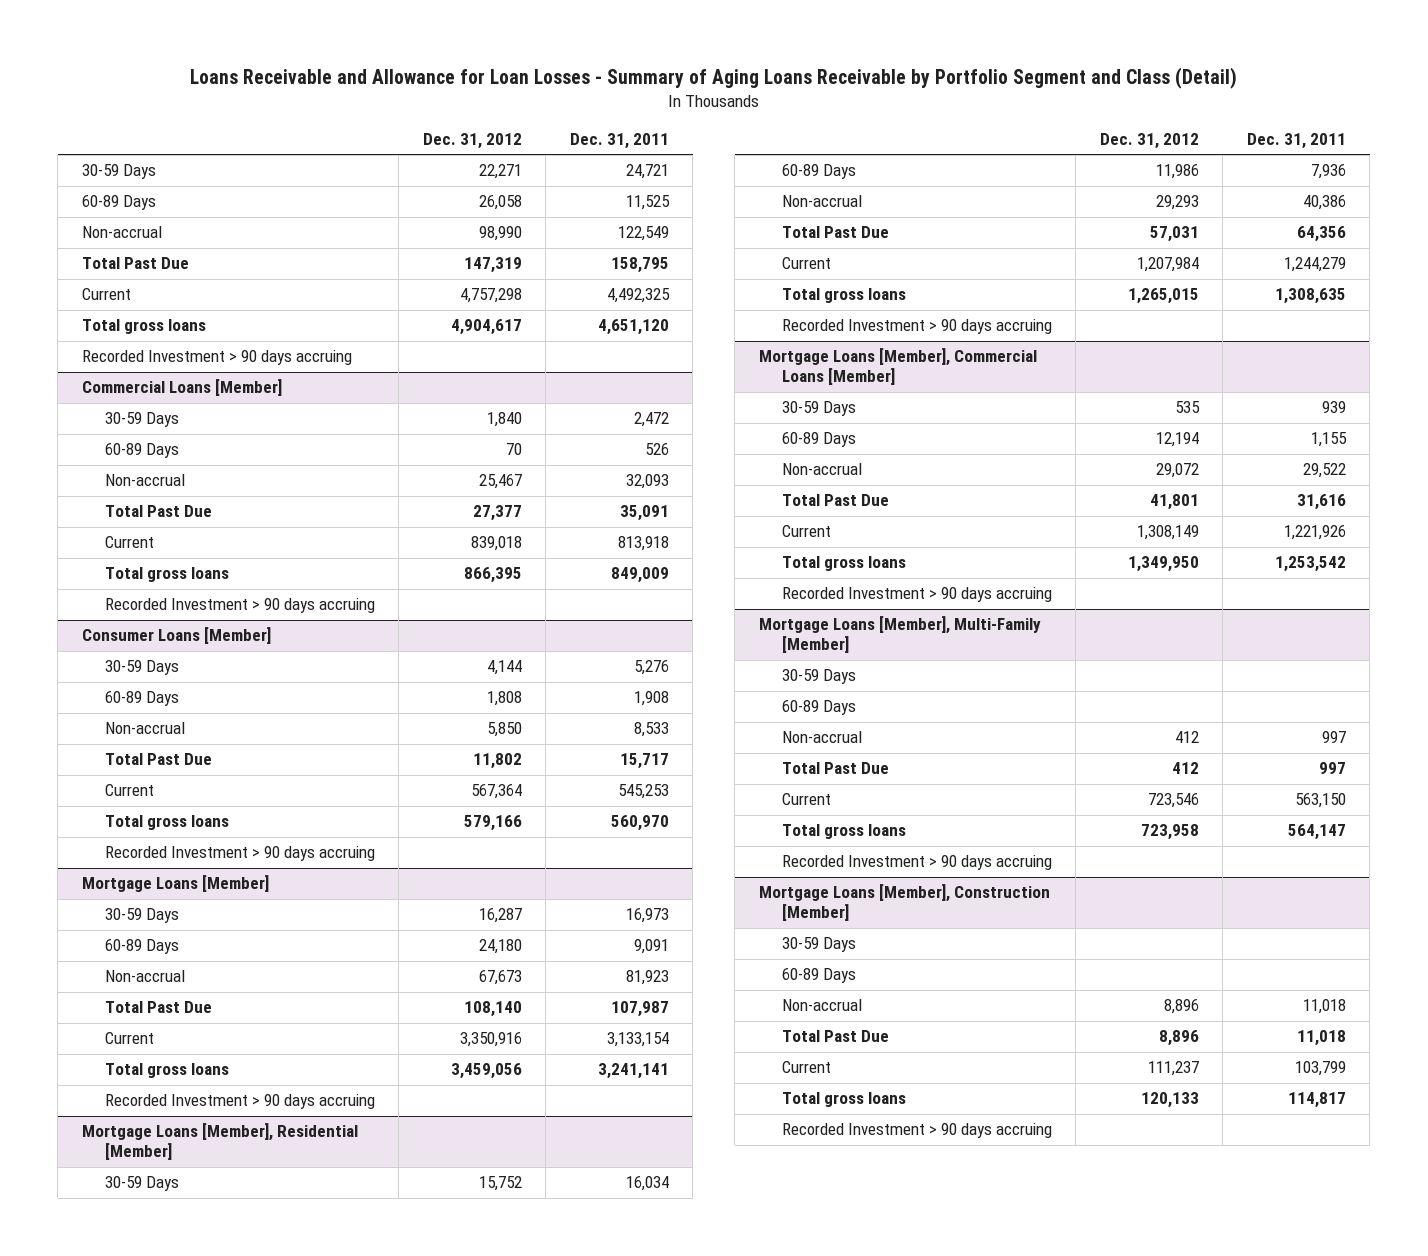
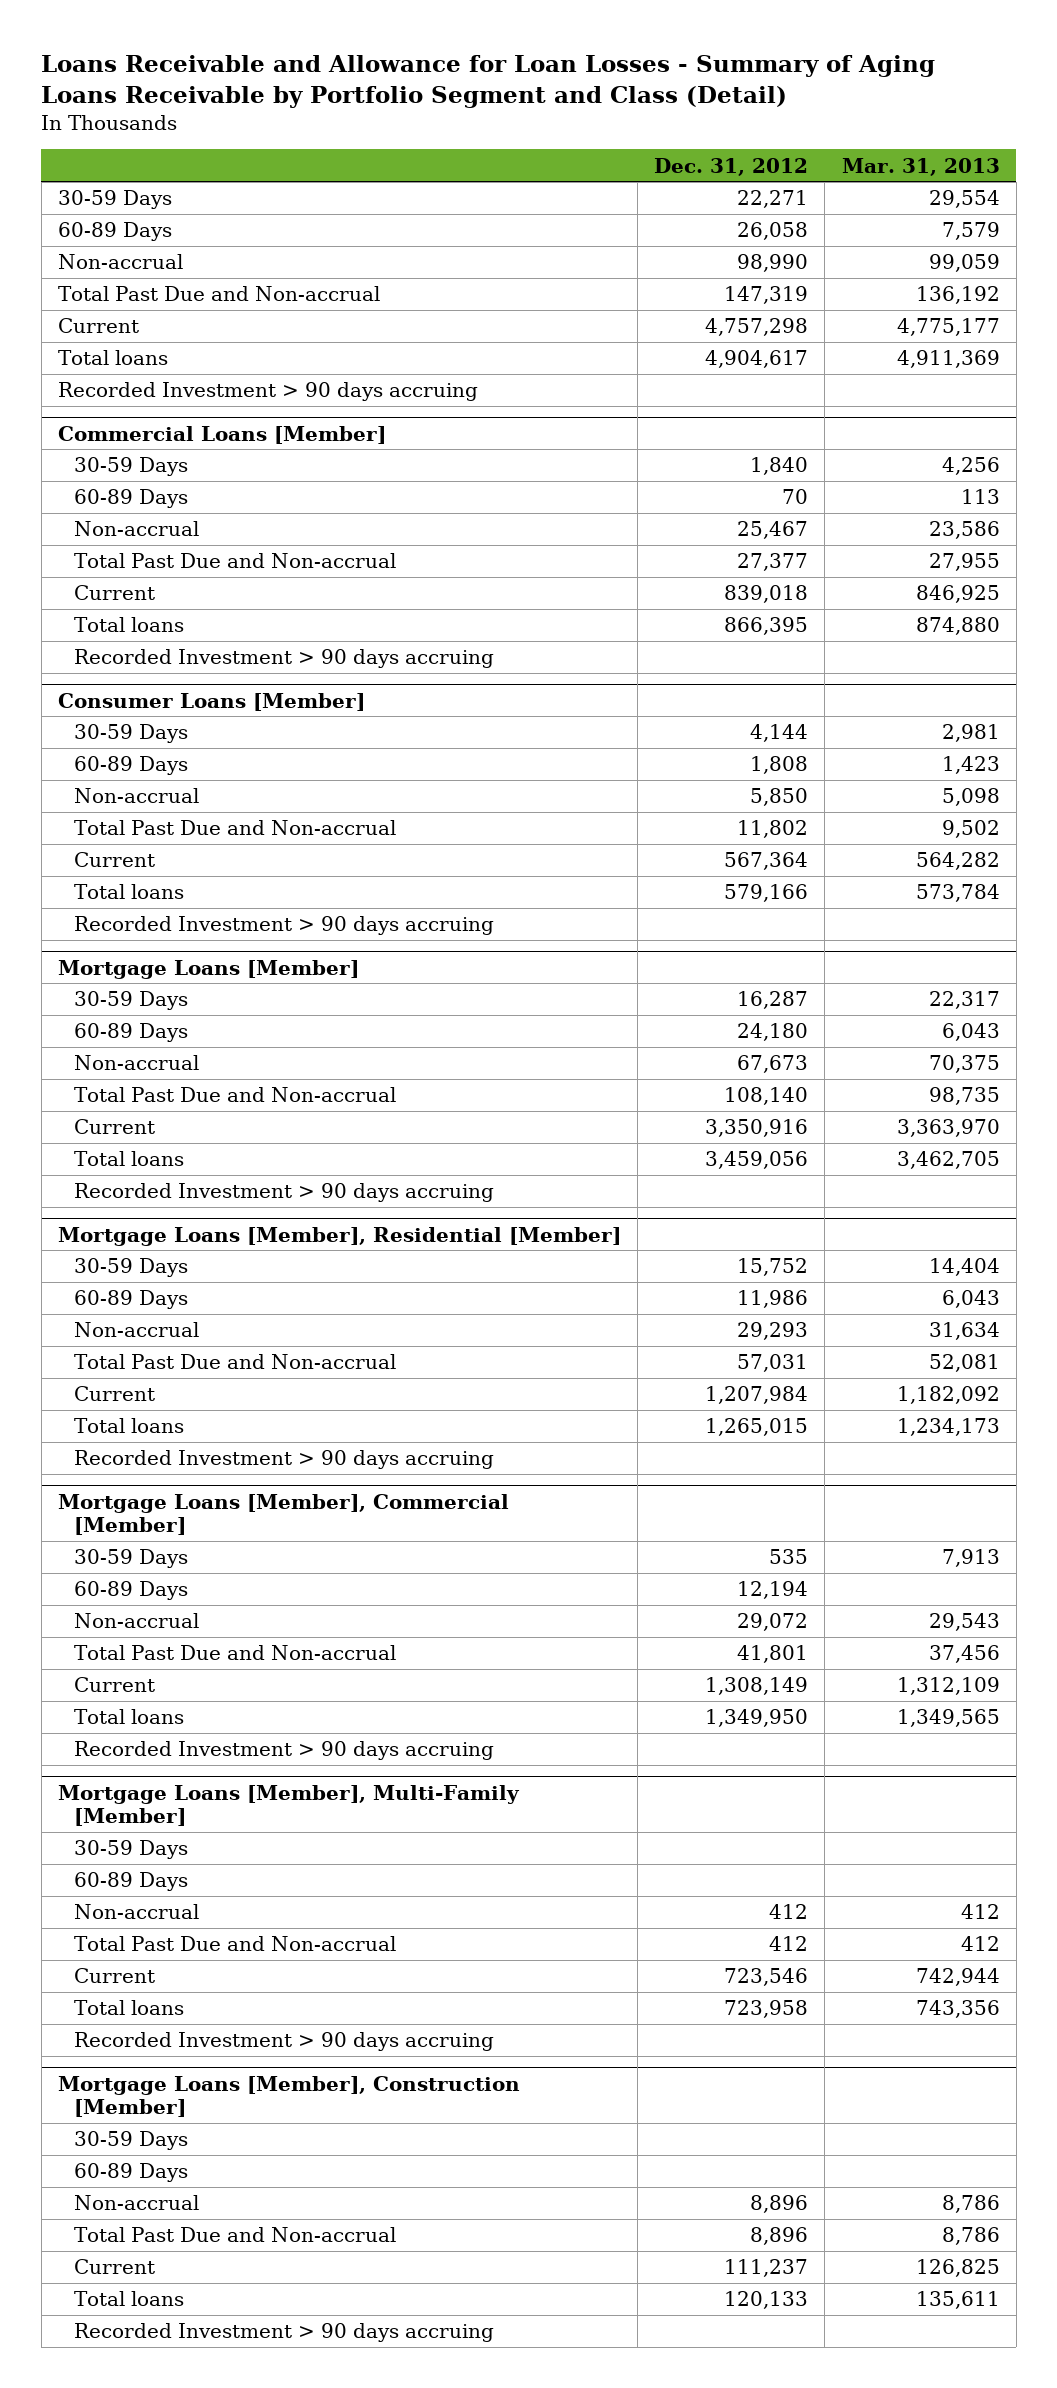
[569,132,669,149] Dec. 31, 2011 -> none
none -> [841,157,1000,176] Mar. 31, 2013
[81,257,189,270] Total Past Due -> [57,286,380,302] Total Past Due and Non-accrual
[81,319,206,335] Total gross loans -> [57,350,168,366] Total loans
[104,505,212,518] Total Past Due -> [73,553,396,569] Total Past Due and Non-accrual
[104,567,229,583] Total gross loans -> [73,617,184,633] Total loans
[104,753,212,766] Total Past Due -> [73,820,396,836] Total Past Due and Non-accrual
[104,815,229,831] Total gross loans -> [73,884,184,900] Total loans
[104,1001,212,1014] Total Past Due -> [73,1087,396,1103] Total Past Due and Non-accrual
[104,1063,229,1079] Total gross loans -> [73,1151,184,1167] Total loans
[781,226,889,239] Total Past Due -> [73,1354,396,1370] Total Past Due and Non-accrual
[781,288,906,304] Total gross loans -> [73,1418,184,1434] Total loans
[758,348,1037,386] Mortgage Loans [Member], Commercial Loans [Member] -> [57,1493,509,1536] Mortgage Loans [Member], Commercial [Member]
[781,494,889,507] Total Past Due -> [73,1645,396,1661] Total Past Due and Non-accrual
[781,556,906,572] Total gross loans -> [73,1709,184,1725] Total loans
[781,762,889,775] Total Past Due -> [73,1936,396,1952] Total Past Due and Non-accrual
[781,824,906,840] Total gross loans -> [73,2000,184,2016] Total loans
[781,1030,889,1043] Total Past Due -> [73,2227,396,2243] Total Past Due and Non-accrual
[781,1092,906,1108] Total gross loans -> [73,2291,184,2307] Total loans

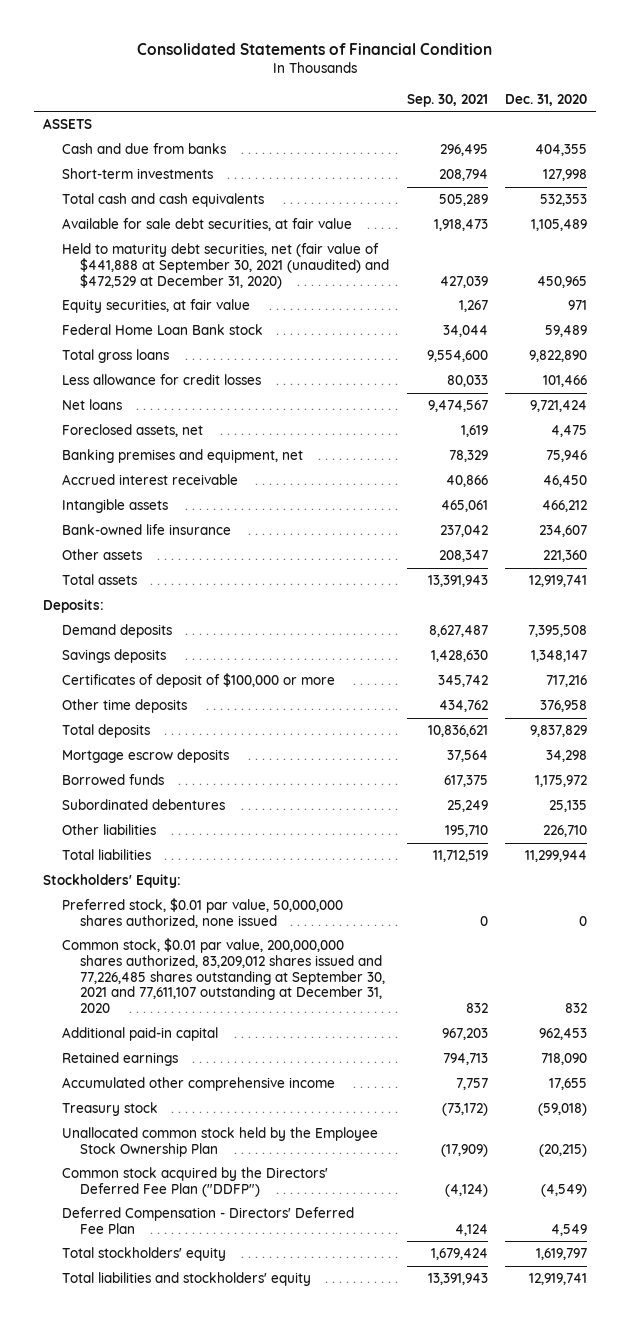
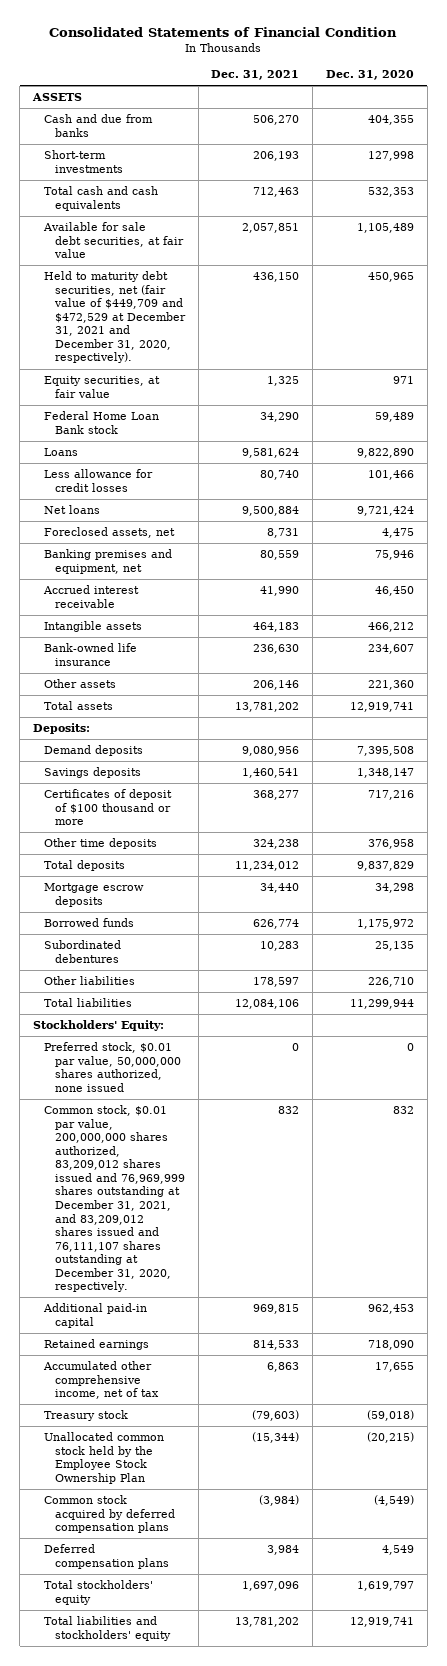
[406,94,488,108] Sep. 30, 2021 -> none
none -> [211,70,300,81] Dec. 31, 2021
[61,243,390,289] Held to maturity debt securities, net (fair value of $441,888 at September 30, 2021 (unaudited) and $472,529 at December 31, 2020) -> [43,271,186,364] Held to maturity debt securities, net (fair value of $449,709 and $472,529 at December 31, 2021 and December 31, 2020, respectively).
[61,349,169,364] Total gross loans -> [43,448,78,457] Loans
[61,673,335,689] Certificates of deposit of $100,000 or more -> [43,789,172,826] Certificates of deposit of $100 thousand or more
[61,938,386,1014] Common stock, $0.01 par value, 200,000,000 shares authorized, 83,209,012 shares issued and 77,226,485 shares outstanding at September 30, 2021 and 77,611,107 outstanding at December 31, 2020 -> [43,1105,185,1293] Common stock, $0.01 par value, 200,000,000 shares authorized, 83,209,012 shares issued and 76,969,999 shares outstanding at December 31, 2021, and 83,209,012 shares issued and 76,111,107 shares outstanding at December 31, 2020, respectively.
[61,1077,335,1092] Accumulated other comprehensive income -> [42,1361,159,1400] Accumulated other comprehensive income, net of tax
[61,1167,328,1197] Common stock acquired by the Directors' Deferred Fee Plan ("DDFP") -> [43,1495,175,1534] Common stock acquired by deferred compensation plans
[61,1207,354,1234] Deferred Compensation - Directors' Deferred Fee Plan -> [43,1544,169,1569] Deferred compensation plans

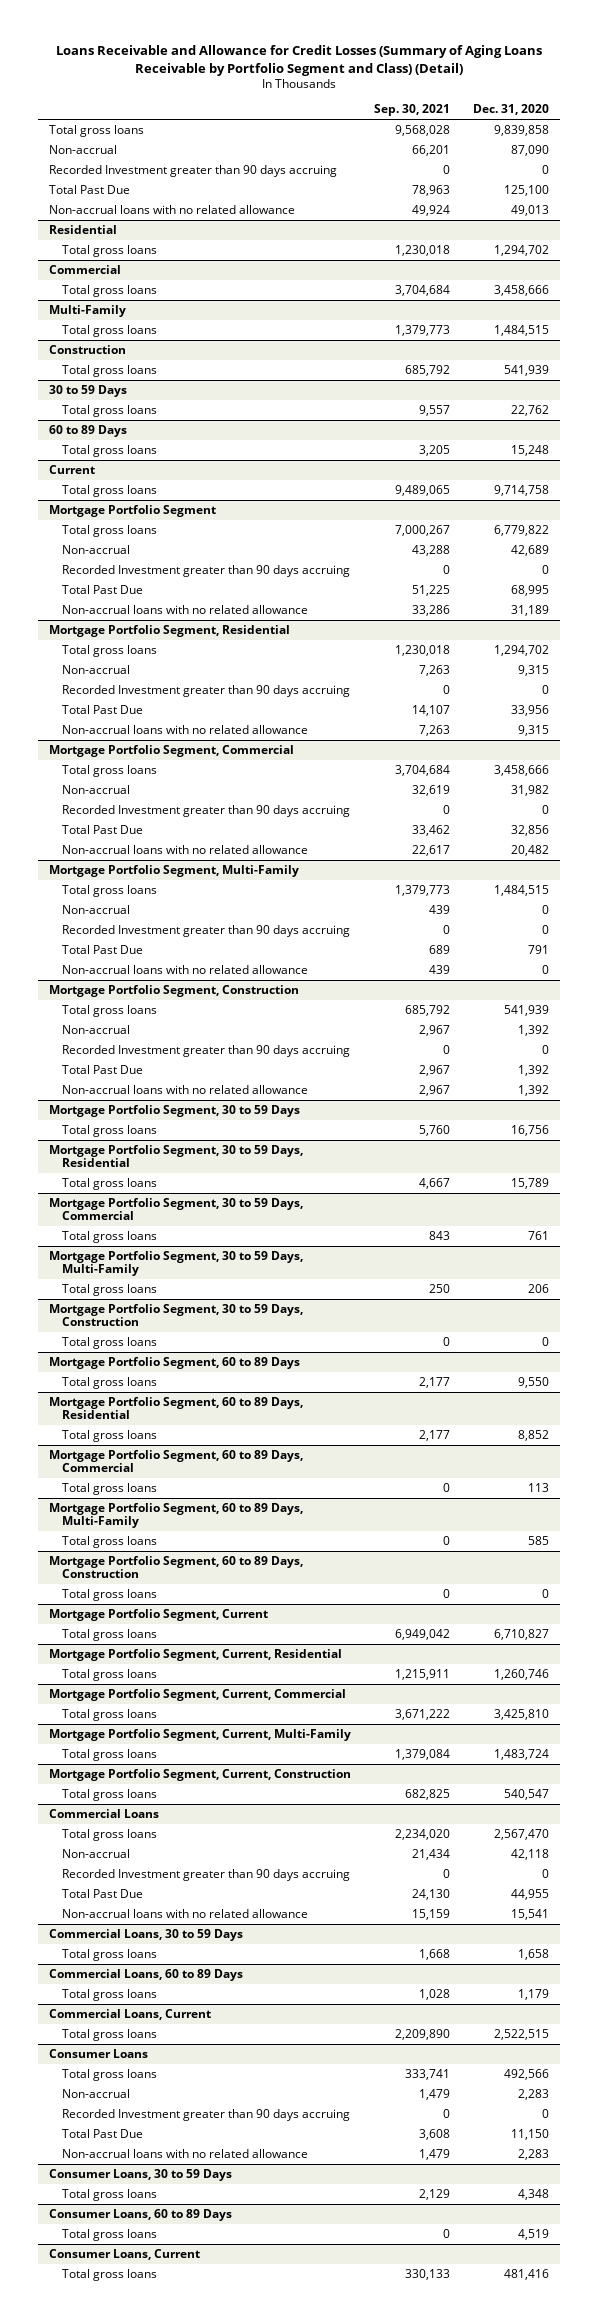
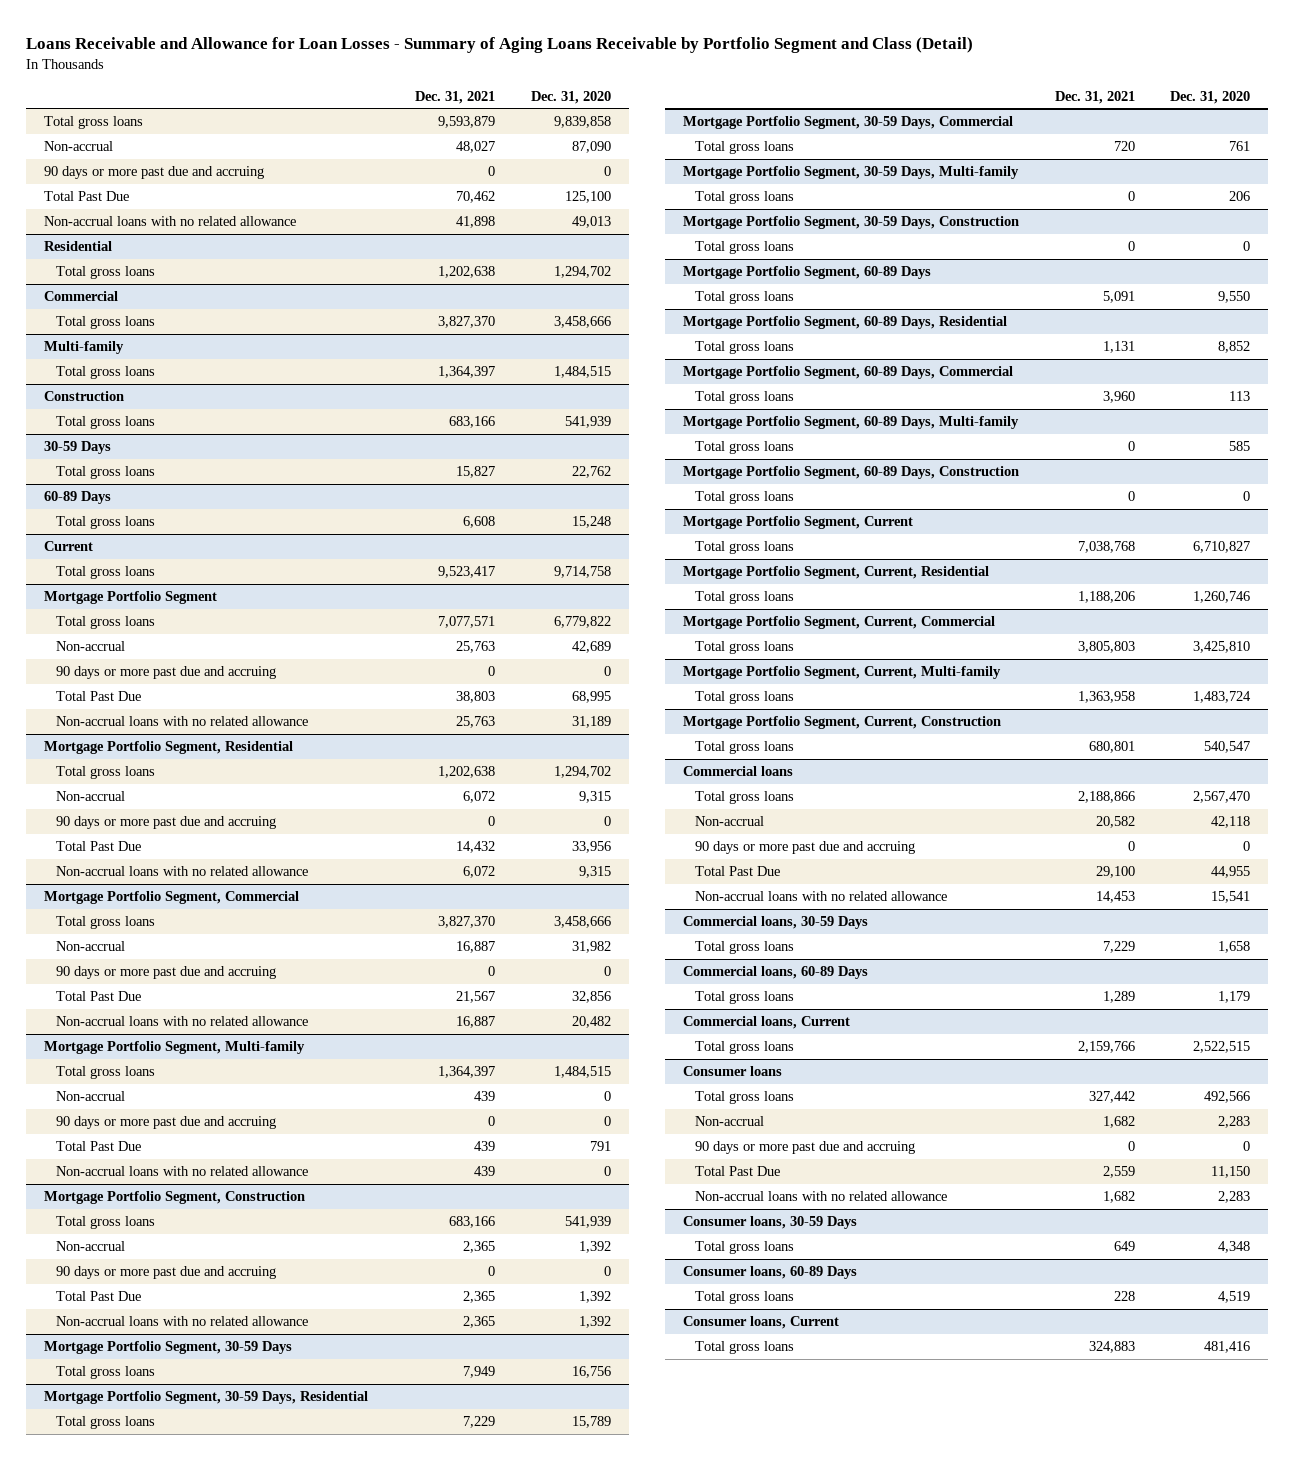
[55,45,542,76] Loans Receivable and Allowance for Credit Losses (Summary of Aging Loans Receivable by Portfolio Segment and Class) (Detail) -> [26,36,974,53] Loans Receivable and Allowance for Loan Losses - Summary of Aging Loans Receivable by Portfolio Segment and Class (Detail)
[373,104,450,117] Sep. 30, 2021 -> none
none -> [415,90,496,104] Dec. 31, 2021
[48,165,337,178] Recorded Investment greater than 90 days accruing -> [43,166,264,180] 90 days or more past due and accruing
[48,305,126,318] Multi-Family -> [43,341,124,355] Multi-family
[48,385,127,398] 30 to 59 Days -> [43,441,111,455] 30-59 Days
[48,425,127,438] 60 to 89 Days -> [43,491,111,505] 60-89 Days
[62,565,351,578] Recorded Investment greater than 90 days accruing -> [55,666,276,680] 90 days or more past due and accruing
[62,685,351,698] Recorded Investment greater than 90 days accruing -> [55,816,276,830] 90 days or more past due and accruing
[62,805,351,818] Recorded Investment greater than 90 days accruing -> [55,966,276,980] 90 days or more past due and accruing
[48,865,299,878] Mortgage Portfolio Segment, Multi-Family -> [43,1041,305,1055] Mortgage Portfolio Segment, Multi-family
[62,925,351,938] Recorded Investment greater than 90 days accruing -> [55,1116,276,1130] 90 days or more past due and accruing
[62,1045,351,1058] Recorded Investment greater than 90 days accruing -> [55,1266,276,1280] 90 days or more past due and accruing
[48,1105,300,1118] Mortgage Portfolio Segment, 30 to 59 Days -> [43,1341,292,1355] Mortgage Portfolio Segment, 30-59 Days
[48,1145,303,1168] Mortgage Portfolio Segment, 30 to 59 Days, Residential -> [43,1391,368,1405] Mortgage Portfolio Segment, 30-59 Days, Residential
[48,1198,303,1221] Mortgage Portfolio Segment, 30 to 59 Days, Commercial -> [683,116,1014,130] Mortgage Portfolio Segment, 30-59 Days, Commercial
[48,1251,303,1277] Mortgage Portfolio Segment, 30 to 59 Days, Multi-Family -> [683,166,1020,180] Mortgage Portfolio Segment, 30-59 Days, Multi-family
[48,1304,303,1327] Mortgage Portfolio Segment, 30 to 59 Days, Construction -> [683,216,1020,230] Mortgage Portfolio Segment, 30-59 Days, Construction
[48,1357,300,1370] Mortgage Portfolio Segment, 60 to 89 Days -> [683,266,932,280] Mortgage Portfolio Segment, 60-89 Days
[48,1397,303,1420] Mortgage Portfolio Segment, 60 to 89 Days, Residential -> [683,316,1008,330] Mortgage Portfolio Segment, 60-89 Days, Residential
[48,1450,303,1473] Mortgage Portfolio Segment, 60 to 89 Days, Commercial -> [683,366,1014,380] Mortgage Portfolio Segment, 60-89 Days, Commercial
[48,1503,303,1529] Mortgage Portfolio Segment, 60 to 89 Days, Multi-Family -> [683,416,1020,430] Mortgage Portfolio Segment, 60-89 Days, Multi-family
[48,1556,303,1579] Mortgage Portfolio Segment, 60 to 89 Days, Construction -> [683,466,1020,480] Mortgage Portfolio Segment, 60-89 Days, Construction
[48,1729,351,1742] Mortgage Portfolio Segment, Current, Multi-Family -> [683,666,1002,680] Mortgage Portfolio Segment, Current, Multi-family
[48,1809,159,1819] Commercial Loans -> [683,766,794,777] Commercial loans
[62,1869,351,1882] Recorded Investment greater than 90 days accruing -> [695,841,916,855] 90 days or more past due and accruing
[48,1929,243,1942] Commercial Loans, 30 to 59 Days -> [683,916,869,930] Commercial loans, 30-59 Days
[48,1969,243,1982] Commercial Loans, 60 to 89 Days -> [683,966,869,980] Commercial loans, 60-89 Days
[48,2009,211,2021] Commercial Loans, Current -> [683,1016,851,1030] Commercial loans, Current
[48,2049,148,2059] Consumer Loans -> [683,1066,783,1077] Consumer loans
[62,2109,351,2122] Recorded Investment greater than 90 days accruing -> [695,1141,916,1155] 90 days or more past due and accruing
[48,2169,232,2182] Consumer Loans, 30 to 59 Days -> [683,1216,858,1230] Consumer loans, 30-59 Days
[48,2209,232,2222] Consumer Loans, 60 to 89 Days -> [683,1266,858,1280] Consumer loans, 60-89 Days
[48,2249,200,2261] Consumer Loans, Current -> [683,1316,840,1330] Consumer loans, Current

